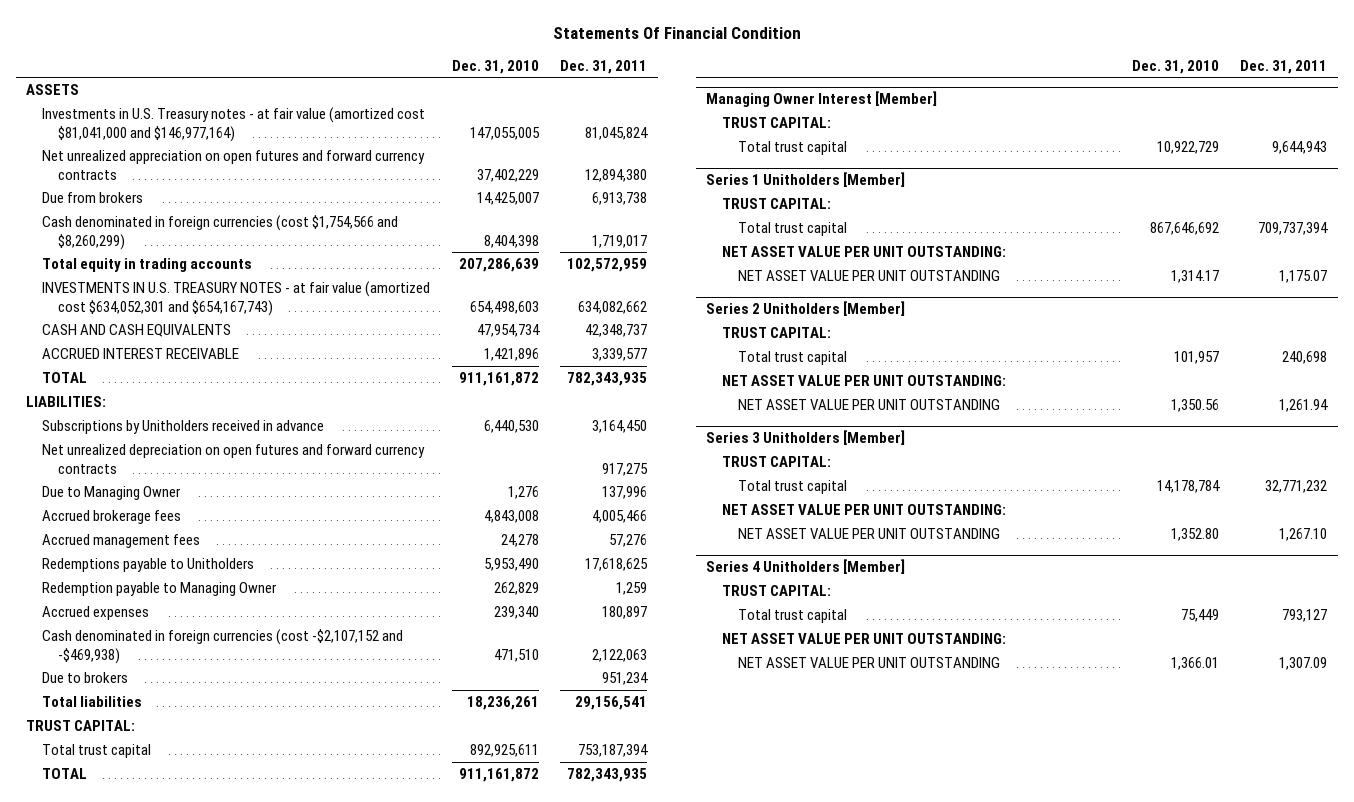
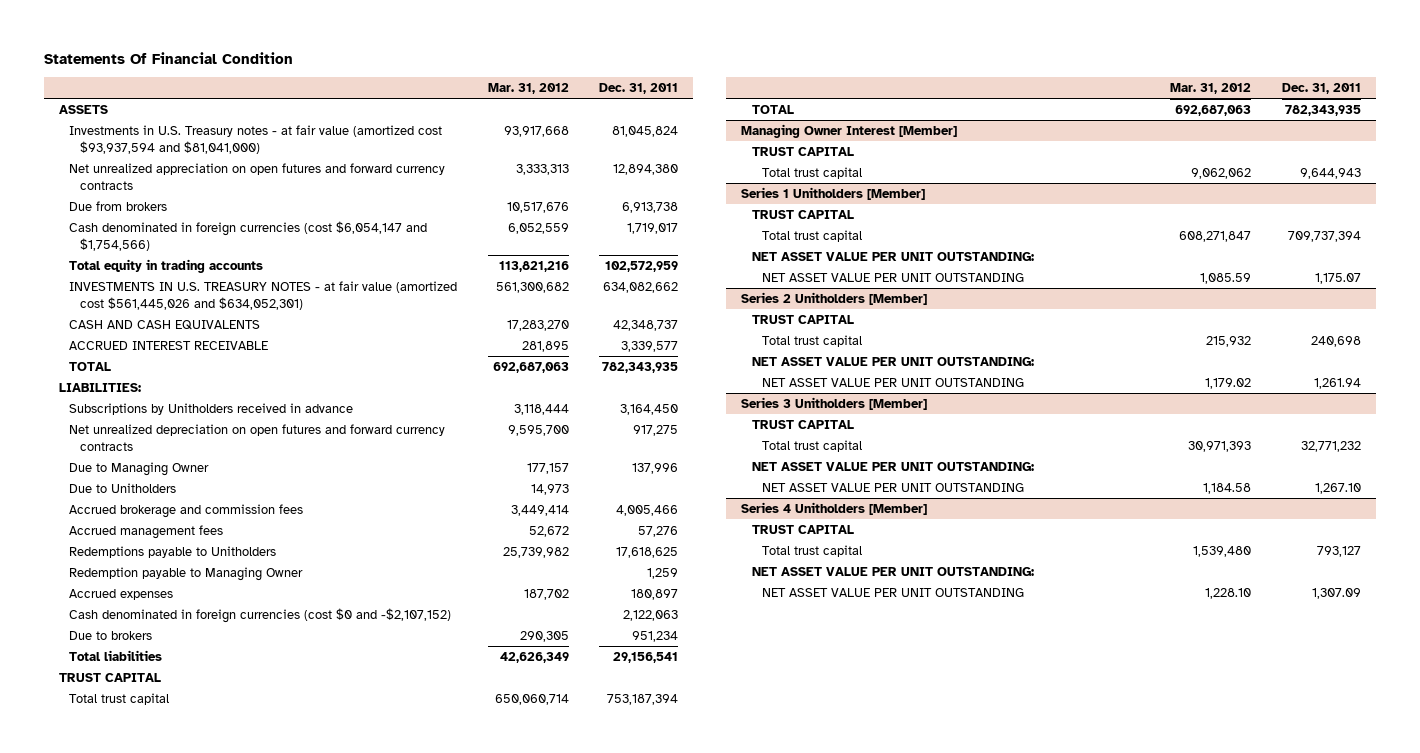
[451,59,539,74] Dec. 31, 2010 -> none
none -> [487,83,569,95] Mar. 31, 2012
[41,107,425,142] Investments in U.S. Treasury notes - at fair value (amortized cost $81,041,000 and $146,977,164) -> [69,125,443,154] Investments in U.S. Treasury notes - at fair value (amortized cost $93,937,594 and $81,041,000)
[41,215,398,250] Cash denominated in foreign currencies (cost $1,754,566 and $8,260,299) -> [69,221,428,251] Cash denominated in foreign currencies (cost $6,054,147 and $1,754,566)
[41,281,430,316] INVESTMENTS IN U.S. TREASURY NOTES - at fair value (amortized cost $634,052,301 and $654,167,743) -> [69,281,458,310] INVESTMENTS IN U.S. TREASURY NOTES - at fair value (amortized cost $561,445,026 and $634,052,301)
none -> [69,483,177,494] Due to Unitholders
[41,510,181,525] Accrued brokerage fees -> [69,504,304,519] Accrued brokerage and commission fees
[41,629,403,664] Cash denominated in foreign currencies (cost -$2,107,152 and -$469,938) -> [69,608,452,624] Cash denominated in foreign currencies (cost $0 and -$2,107,152)
[26,720,136,732] TRUST CAPITAL: -> [58,673,161,683] TRUST CAPITAL
[722,117,832,129] TRUST CAPITAL: -> [751,147,854,157] TRUST CAPITAL
[722,198,832,210] TRUST CAPITAL: -> [751,210,854,220] TRUST CAPITAL
[722,327,832,339] TRUST CAPITAL: -> [751,315,854,325] TRUST CAPITAL
[722,456,832,468] TRUST CAPITAL: -> [751,420,854,430] TRUST CAPITAL
[722,585,832,597] TRUST CAPITAL: -> [751,525,854,535] TRUST CAPITAL

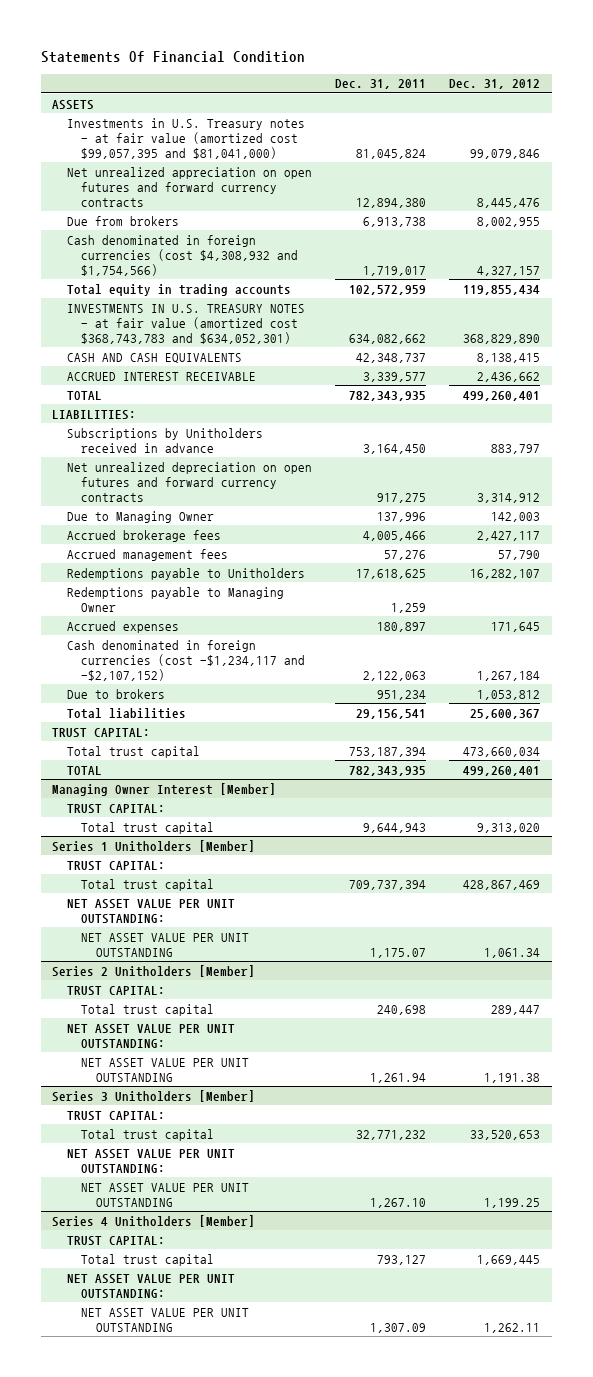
[487,83,569,95] Mar. 31, 2012 -> none
none -> [449,79,541,90] Dec. 31, 2012
[69,125,443,154] Investments in U.S. Treasury notes - at fair value (amortized cost $93,937,594 and $81,041,000) -> [66,117,305,160] Investments in U.S. Treasury notes - at fair value (amortized cost $99,057,395 and $81,041,000)
[69,221,428,251] Cash denominated in foreign currencies (cost $6,054,147 and $1,754,566) -> [66,234,299,277] Cash denominated in foreign currencies (cost $4,308,932 and $1,754,566)
[69,281,458,310] INVESTMENTS IN U.S. TREASURY NOTES - at fair value (amortized cost $561,445,026 and $634,052,301) -> [66,303,305,345] INVESTMENTS IN U.S. TREASURY NOTES - at fair value (amortized cost $368,743,783 and $634,052,301)
[69,483,177,494] Due to Unitholders -> none
[69,504,304,519] Accrued brokerage and commission fees -> [66,529,221,542] Accrued brokerage fees
[69,567,304,582] Redemption payable to Managing Owner -> [66,586,284,612] Redemptions payable to Managing Owner
[69,608,452,624] Cash denominated in foreign currencies (cost $0 and -$2,107,152) -> [66,639,306,682] Cash denominated in foreign currencies (cost -$1,234,117 and -$2,107,152)
[58,673,161,683] TRUST CAPITAL -> [52,727,151,738] TRUST CAPITAL:
[751,147,854,157] TRUST CAPITAL -> [66,803,165,814] TRUST CAPITAL:
[751,210,854,220] TRUST CAPITAL -> [66,860,165,871] TRUST CAPITAL:
[751,315,854,325] TRUST CAPITAL -> [66,985,165,996] TRUST CAPITAL:
[751,420,854,430] TRUST CAPITAL -> [66,1110,165,1121] TRUST CAPITAL:
[751,525,854,535] TRUST CAPITAL -> [66,1235,165,1246] TRUST CAPITAL:

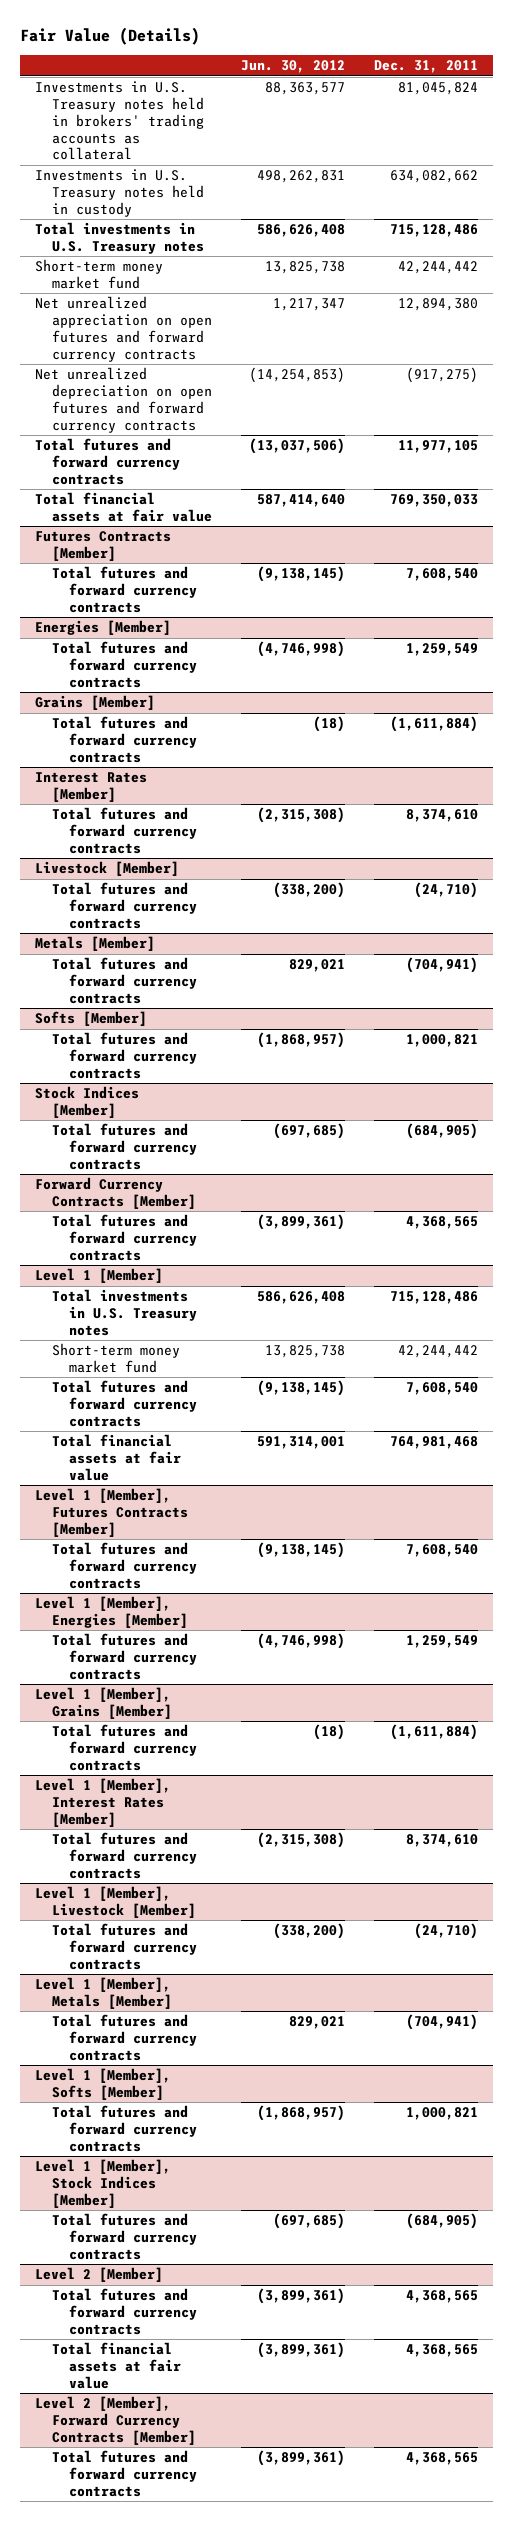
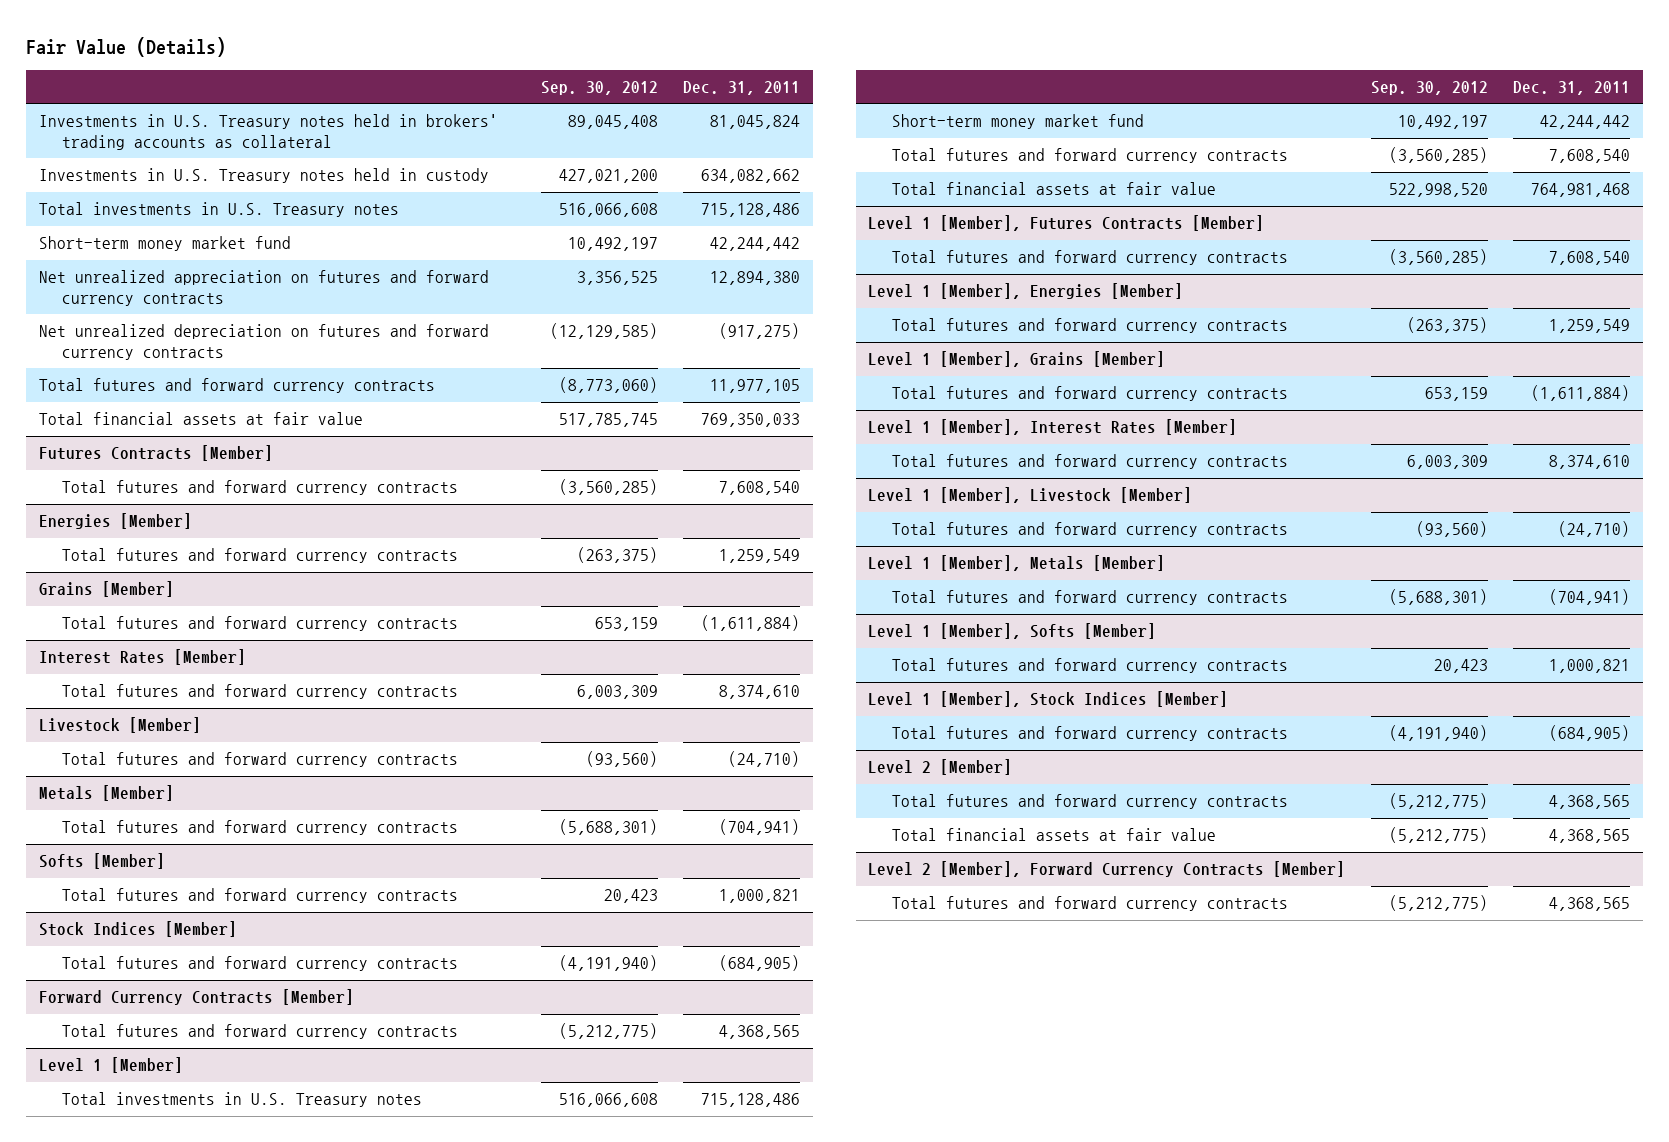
[241,60,346,74] Jun. 30, 2012 -> none
none -> [541,80,659,95] Sep. 30, 2012
[34,296,212,362] Net unrealized appreciation on open futures and forward currency contracts -> [38,270,489,306] Net unrealized appreciation on futures and forward currency contracts
[34,367,212,433] Net unrealized depreciation on open futures and forward currency contracts -> [38,324,489,360] Net unrealized depreciation on futures and forward currency contracts

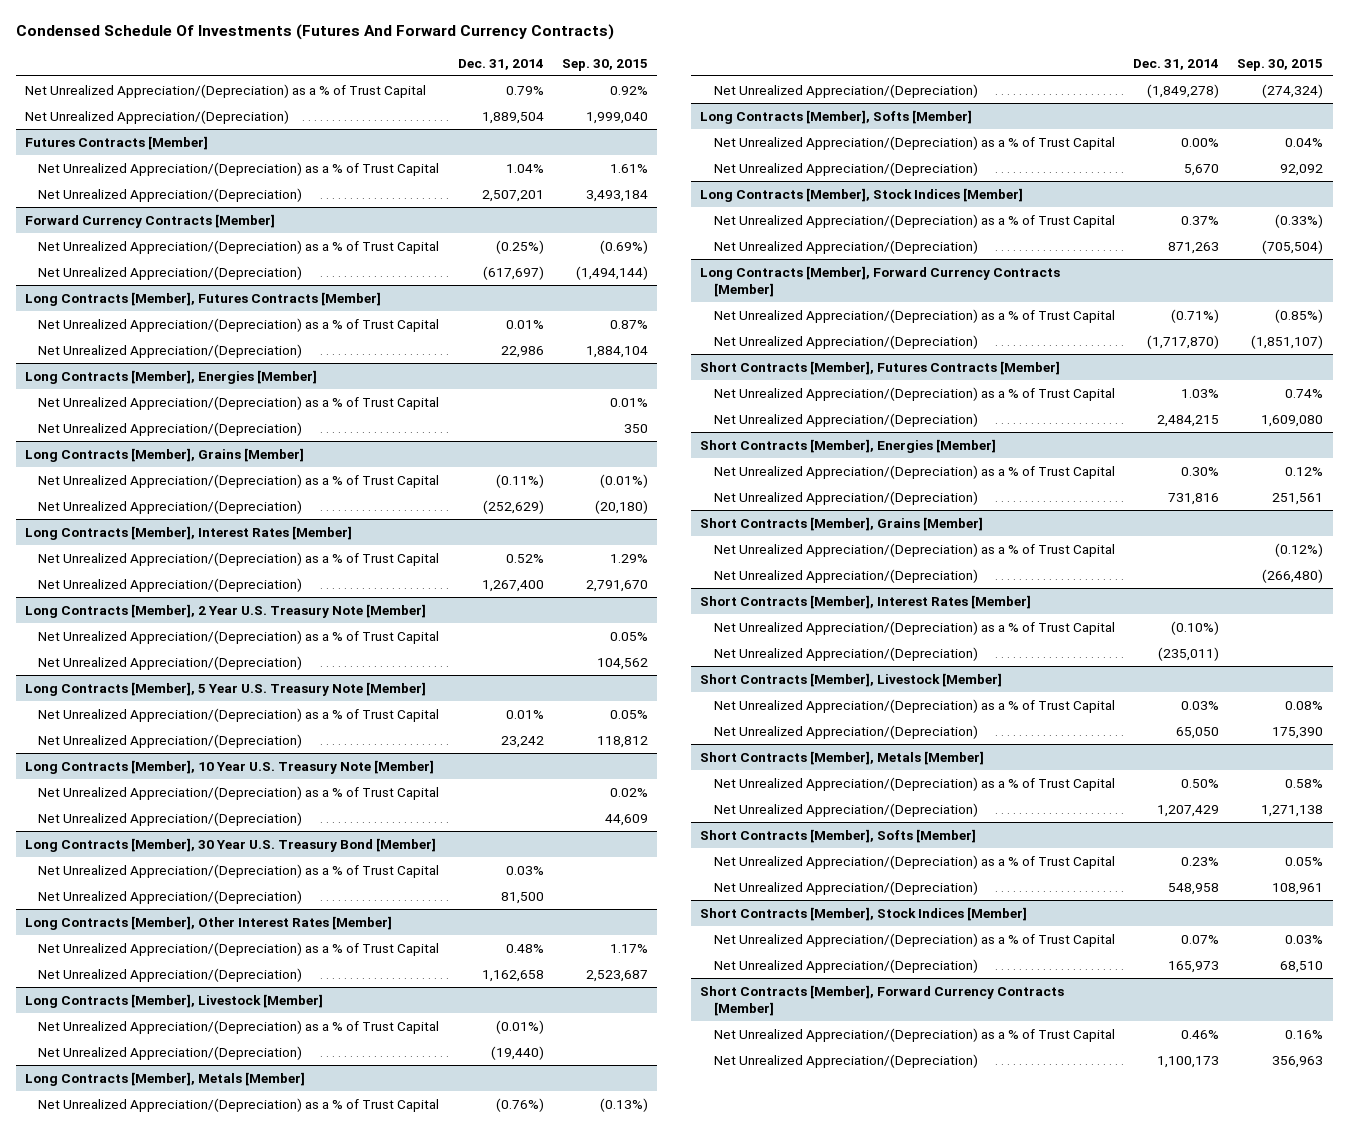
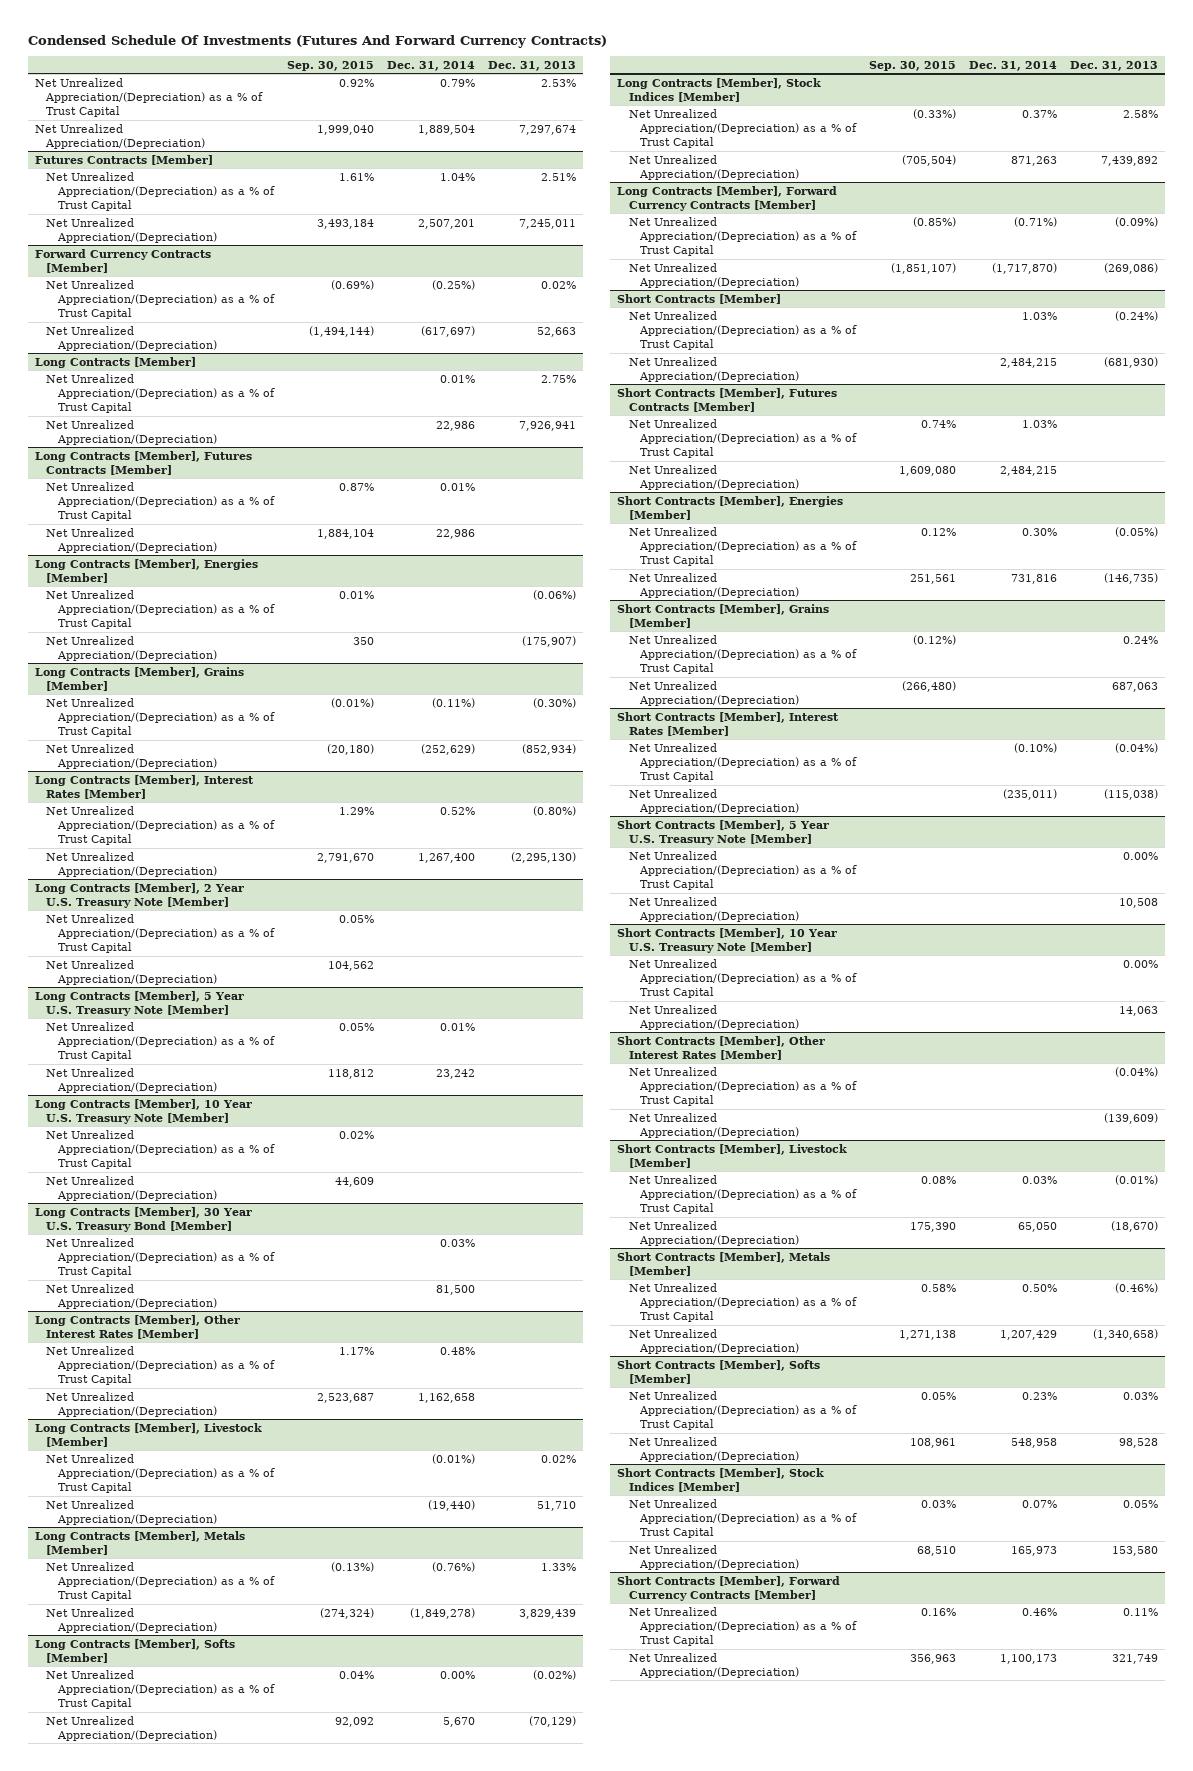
none -> [488,60,577,71] Dec. 31, 2013
none -> [34,356,196,368] Long Contracts [Member]
none -> [46,373,276,414] Net Unrealized Appreciation/(Depreciation) as a % of Trust Capital
none -> [46,419,218,445] Net Unrealized Appreciation/(Depreciation)
none -> [616,293,781,304] Short Contracts [Member]
none -> [628,310,858,351] Net Unrealized Appreciation/(Depreciation) as a % of Trust Capital
none -> [628,356,800,382] Net Unrealized Appreciation/(Depreciation)
none -> [616,819,829,845] Short Contracts [Member], 5 Year U.S. Treasury Note [Member]
none -> [628,850,858,891] Net Unrealized Appreciation/(Depreciation) as a % of Trust Capital
none -> [628,896,800,922] Net Unrealized Appreciation/(Depreciation)
none -> [616,927,837,953] Short Contracts [Member], 10 Year U.S. Treasury Note [Member]
none -> [628,958,858,999] Net Unrealized Appreciation/(Depreciation) as a % of Trust Capital
none -> [628,1004,800,1030] Net Unrealized Appreciation/(Depreciation)
none -> [616,1035,825,1060] Short Contracts [Member], Other Interest Rates [Member]
none -> [628,1066,858,1107] Net Unrealized Appreciation/(Depreciation) as a % of Trust Capital
none -> [628,1112,800,1138] Net Unrealized Appreciation/(Depreciation)

